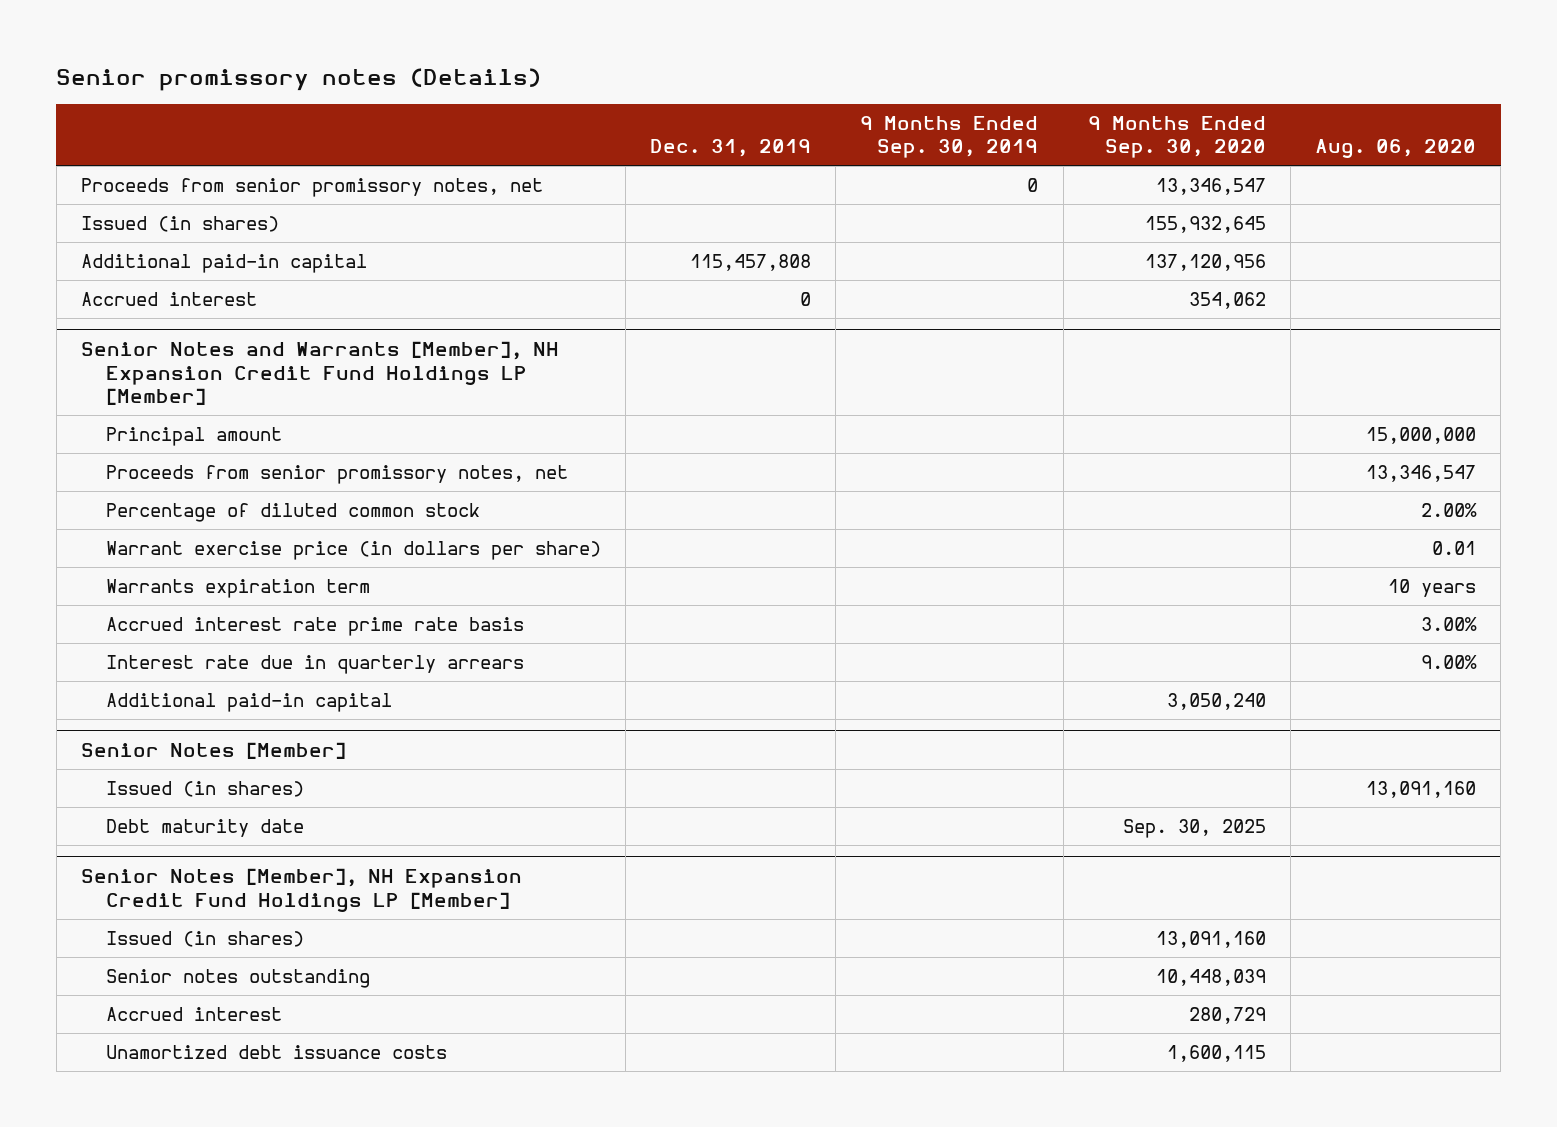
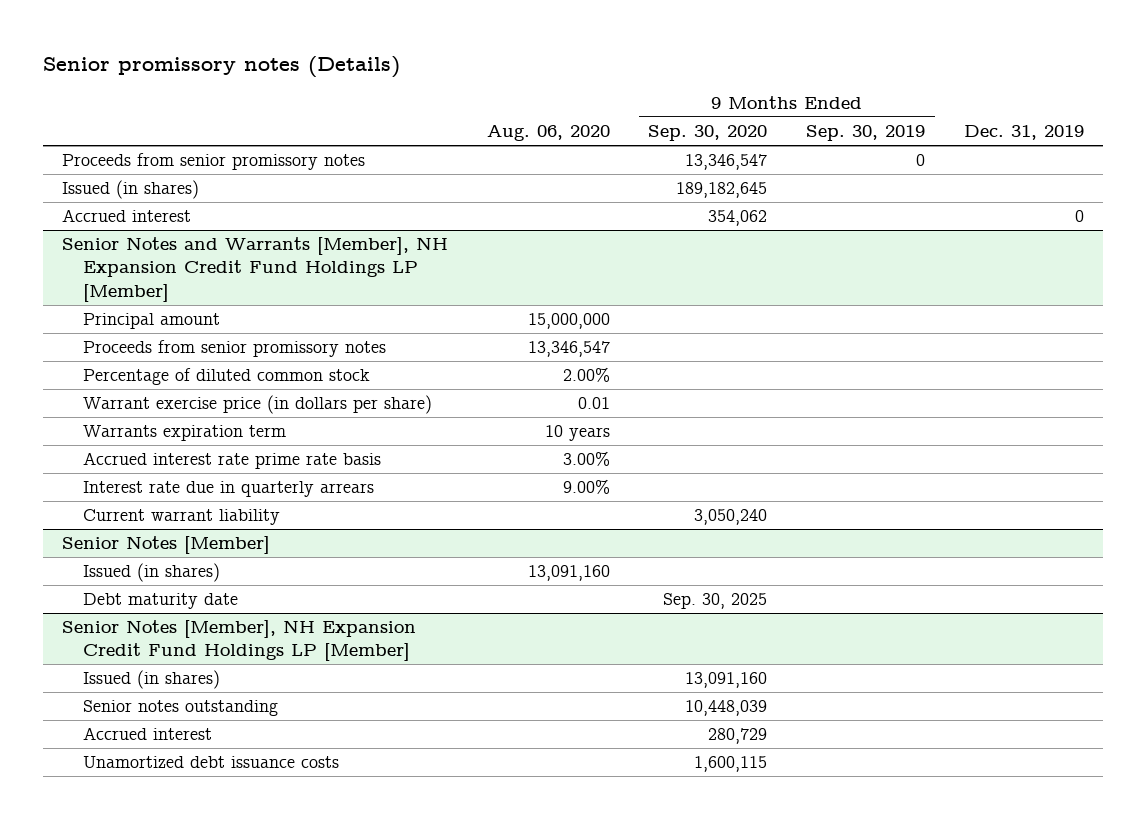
[80,254,367,274] Additional paid-in capital -> none
[80,178,543,198] Proceeds from senior promissory notes, net -> [62,153,366,171] Proceeds from senior promissory notes
[1144,216,1266,234] 155,932,645 -> [676,182,768,199] 189,182,645
[106,465,569,485] Proceeds from senior promissory notes, net -> [82,340,386,358] Proceeds from senior promissory notes
[106,693,393,713] Additional paid-in capital -> [82,509,280,526] Current warrant liability

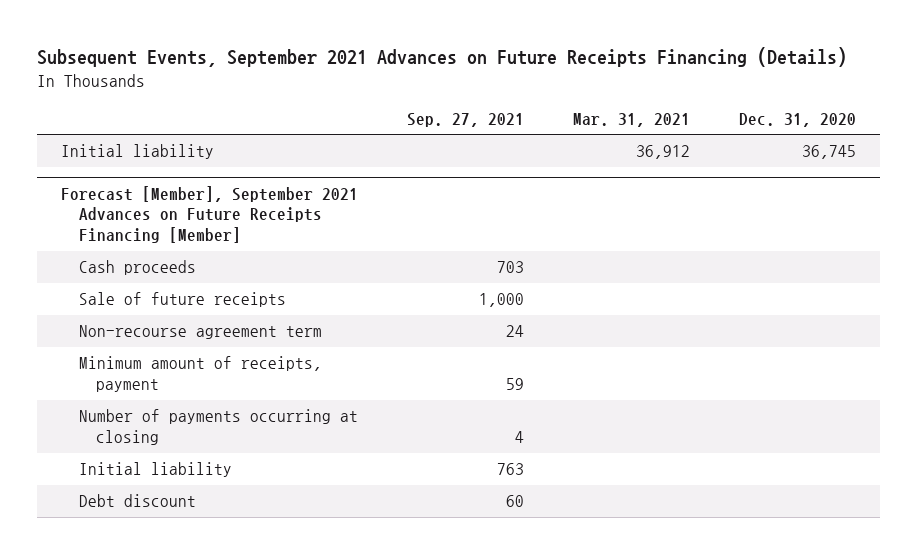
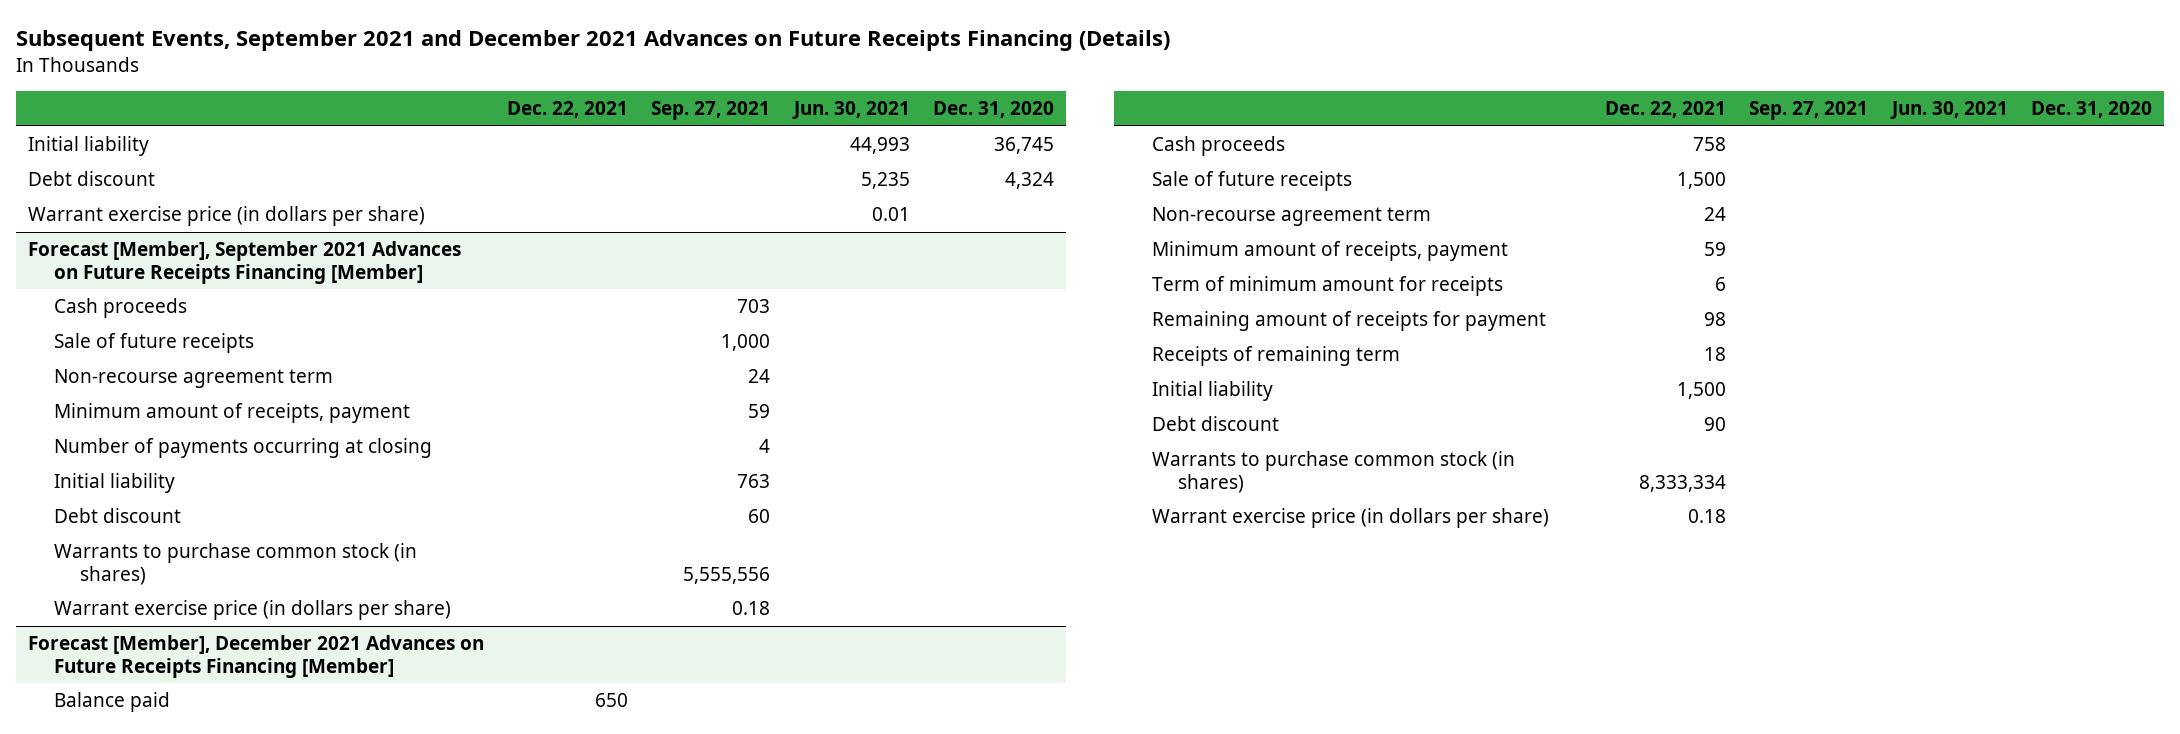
[36,47,847,68] Subsequent Events, September 2021 Advances on Future Receipts Financing (Details) -> [16,29,1171,51] Subsequent Events, September 2021 and December 2021 Advances on Future Receipts Financing (Details)
[572,112,690,127] Mar. 31, 2021 -> none
none -> [507,101,629,119] Dec. 22, 2021
none -> [791,101,910,120] Jun. 30, 2021
none -> [27,171,155,187] Debt discount
none -> [27,206,425,227] Warrant exercise price (in dollars per share)
none -> [53,543,417,585] Warrants to purchase common stock (in shares)
none -> [53,600,451,621] Warrant exercise price (in dollars per share)
none -> [27,635,484,678] Forecast [Member], December 2021 Advances on Future Receipts Financing [Member]
none -> [53,692,170,713] Balance paid
none -> [1151,136,1285,157] Cash proceeds
none -> [1151,171,1352,192] Sale of future receipts
none -> [1151,207,1431,227] Non-recourse agreement term
none -> [1151,241,1508,262] Minimum amount of receipts, payment
none -> [1151,276,1503,297] Term of minimum amount for receipts
none -> [1151,311,1546,332] Remaining amount of receipts for payment
none -> [1151,346,1400,367] Receipts of remaining term
none -> [1151,381,1273,402] Initial liability
none -> [1151,416,1279,432] Debt discount
none -> [1151,451,1515,493] Warrants to purchase common stock (in shares)
none -> [1151,508,1549,529] Warrant exercise price (in dollars per share)

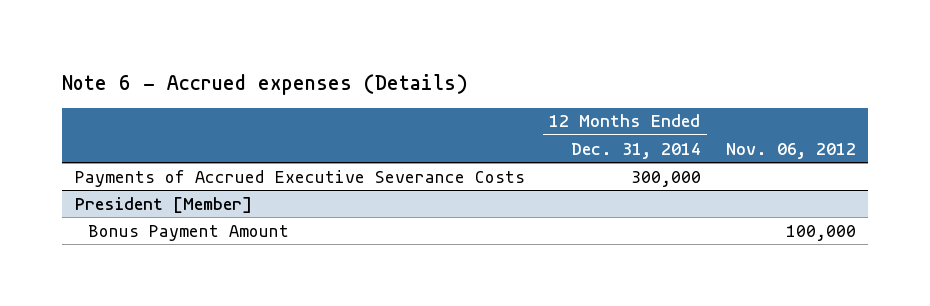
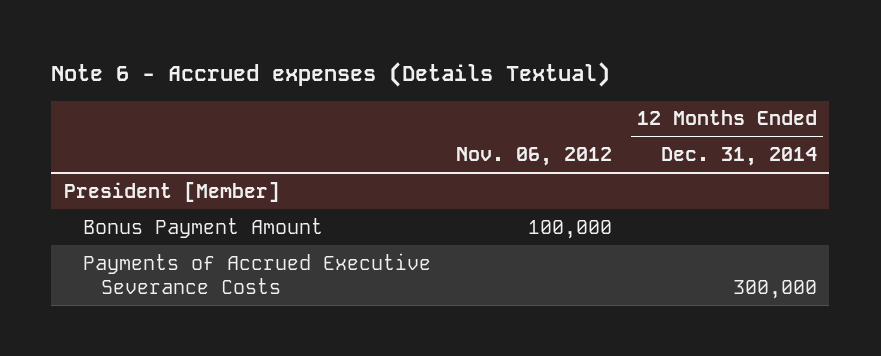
[62,73,469,95] Note 6 - Accrued expenses (Details) -> [51,62,611,88] Note 6 - Accrued expenses (Details Textual)
[74,169,525,187] Payments of Accrued Executive Severance Costs -> none
none -> [82,252,431,295] Payments of Accrued Executive Severance Costs

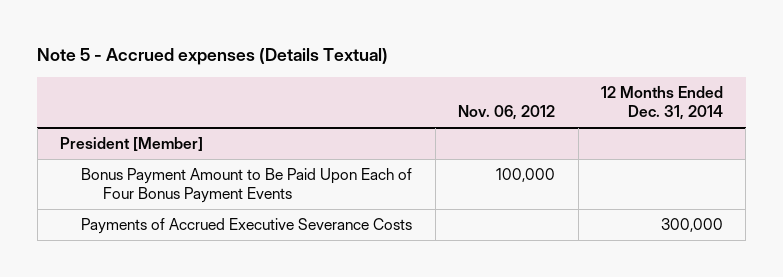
[51,62,611,88] Note 6 - Accrued expenses (Details Textual) -> [37,48,389,66] Note 5 - Accrued expenses (Details Textual)
[82,217,323,238] Bonus Payment Amount -> none
none -> [81,168,413,204] Bonus Payment Amount to Be Paid Upon Each of Four Bonus Payment Events

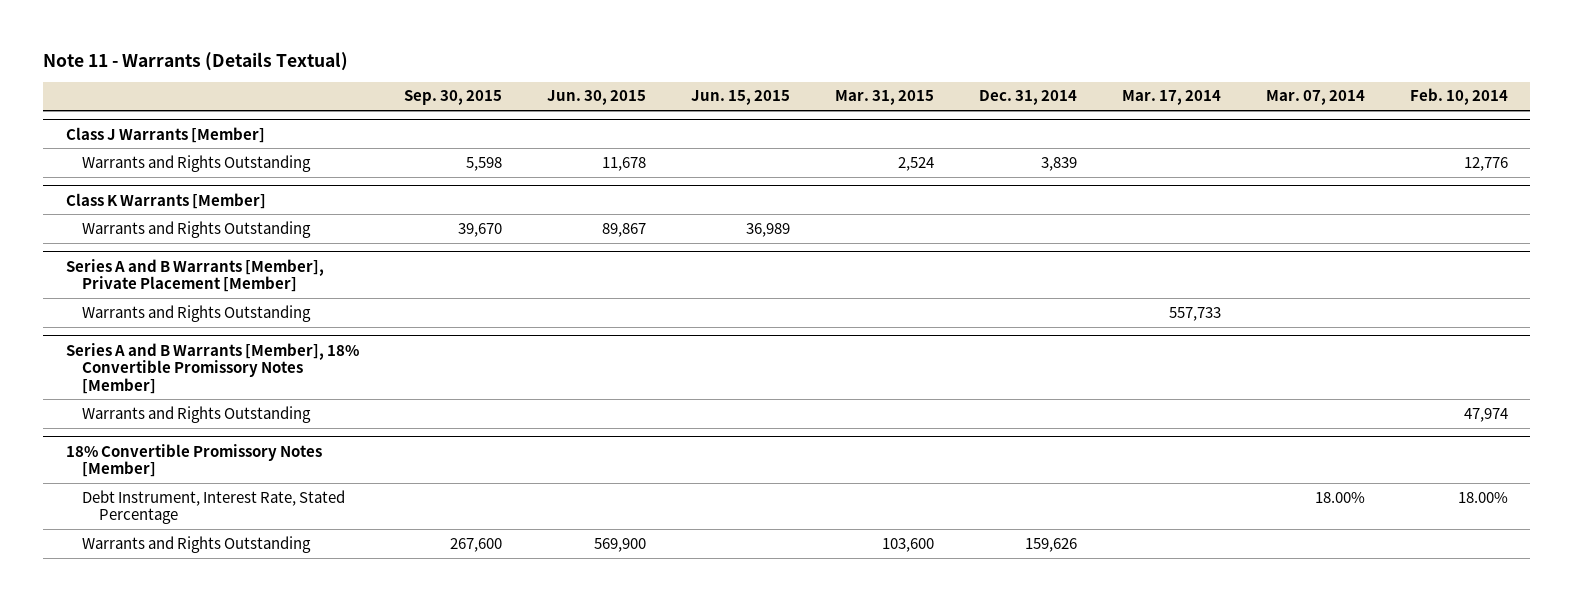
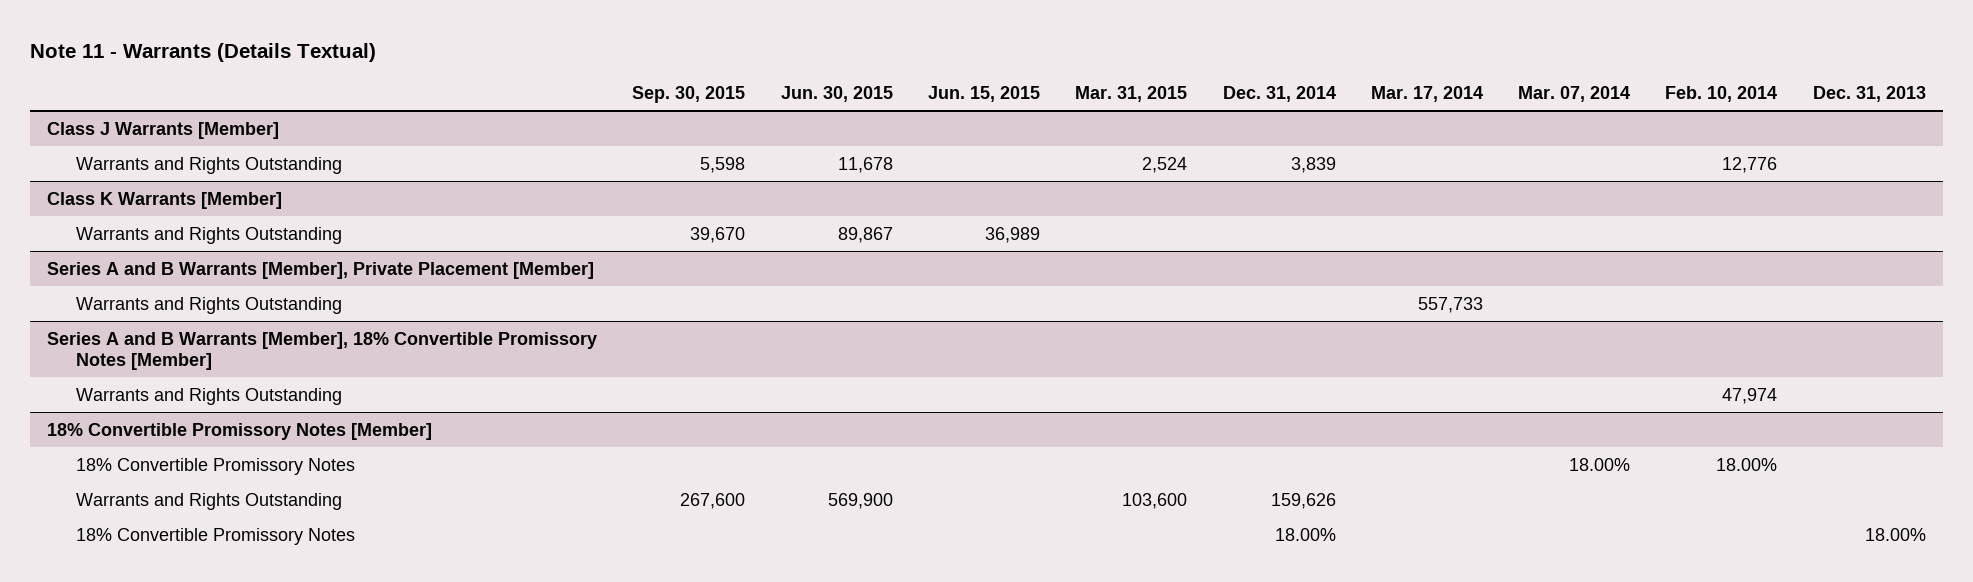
none -> [1812,86,1926,103] Dec. 31, 2013
[82,489,346,525] Debt Instrument, Interest Rate, Stated Percentage -> [75,457,355,475] 18% Convertible Promissory Notes
none -> [75,527,355,545] 18% Convertible Promissory Notes

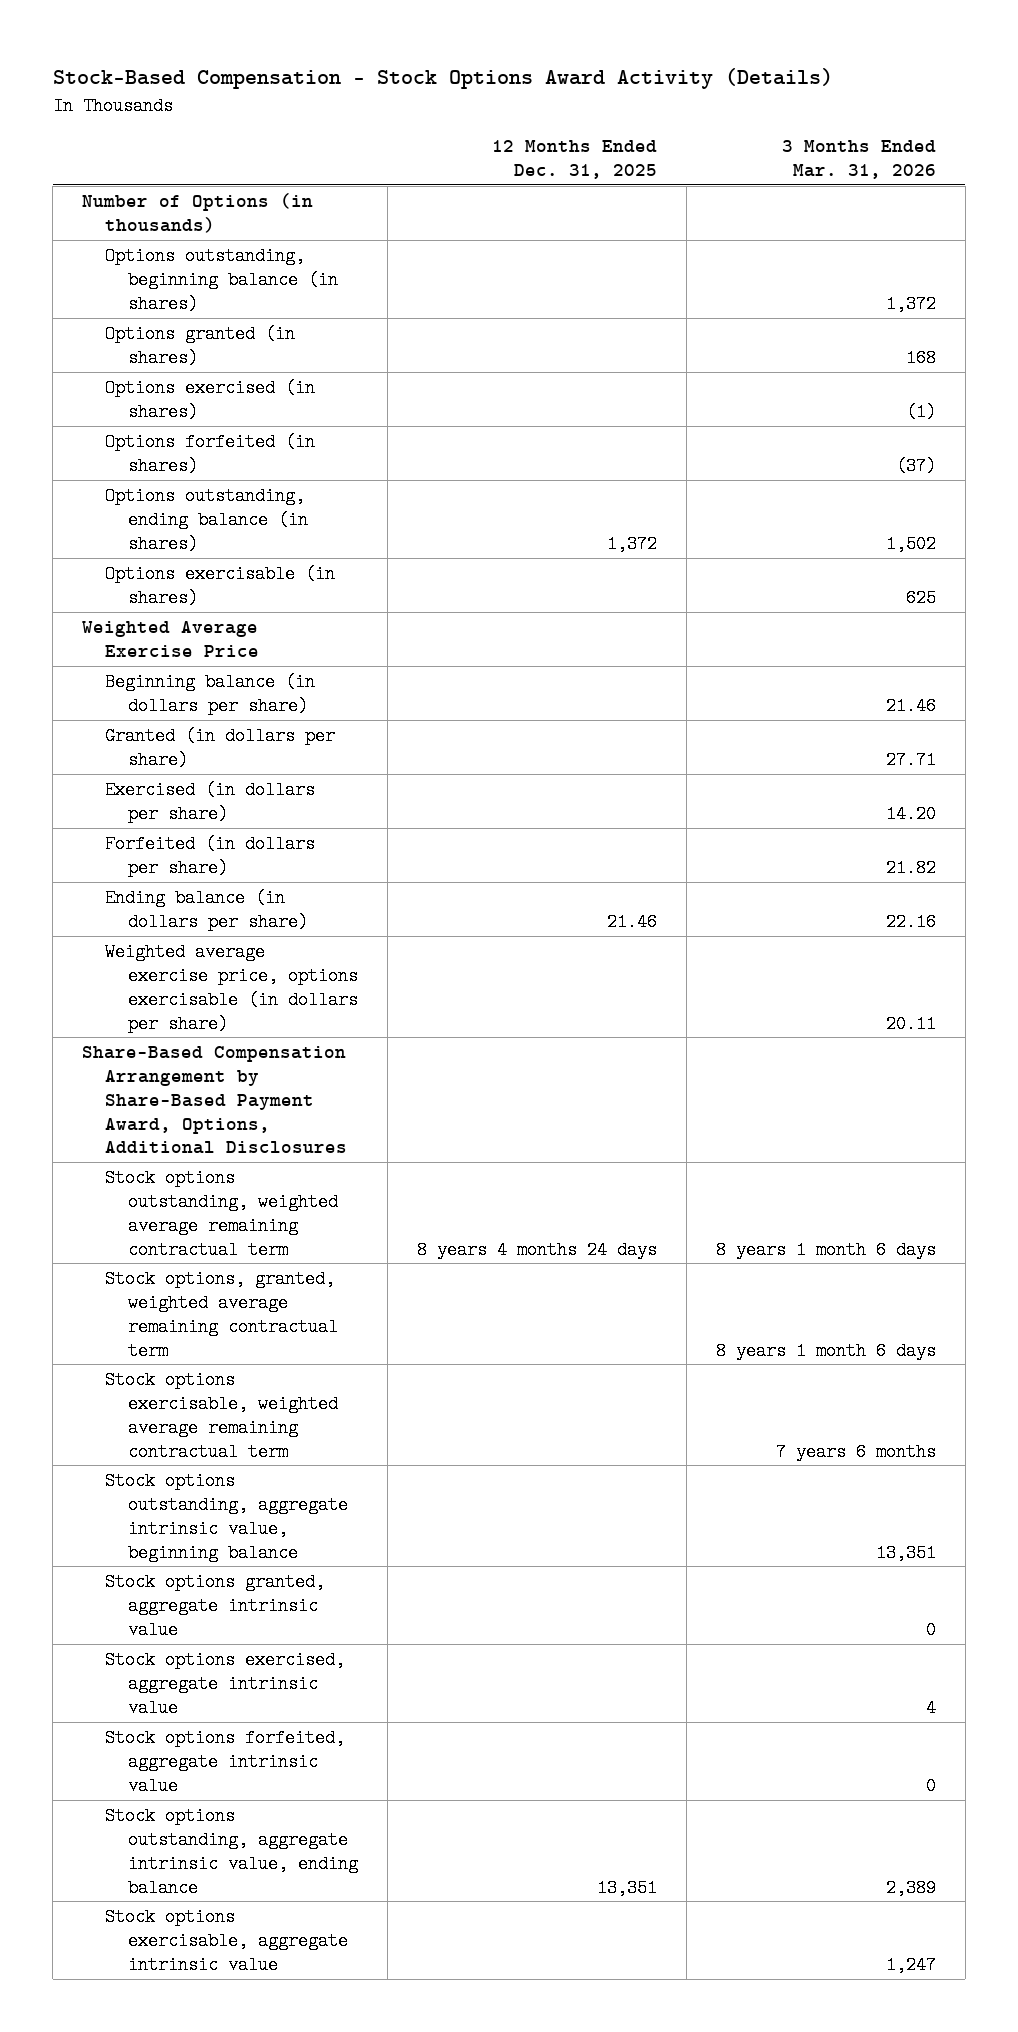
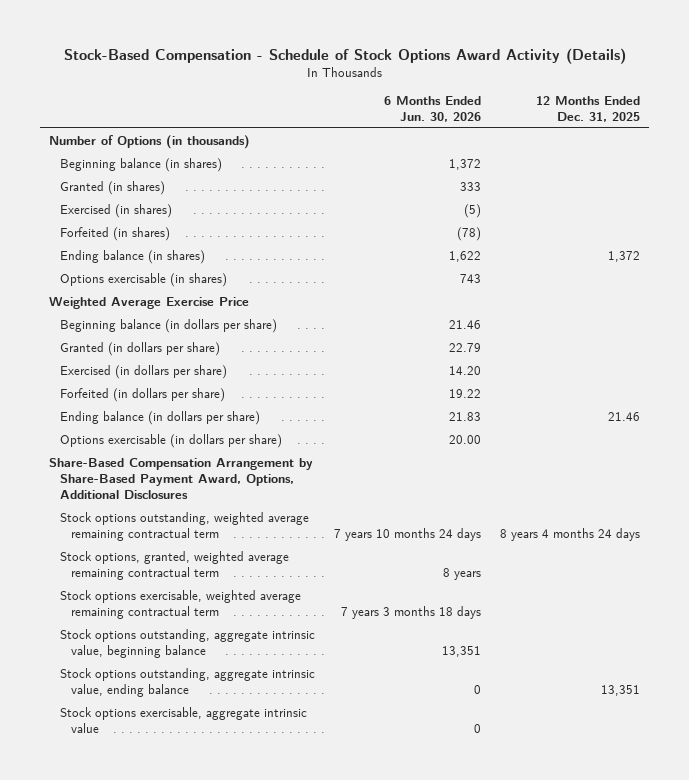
[52,67,833,89] Stock-Based Compensation - Stock Options Award Activity (Details) -> [63,47,626,64] Stock-Based Compensation - Schedule of Stock Options Award Activity (Details)
[781,140,936,179] 3 Months Ended Mar. 31, 2026 -> none
none -> [384,96,482,122] 6 Months Ended Jun. 30, 2026
[105,247,338,313] Options outstanding, beginning balance (in shares) -> [60,157,223,172] Beginning balance (in shares)
[105,325,296,367] Options granted (in shares) -> [60,180,166,195] Granted (in shares)
[105,379,316,421] Options exercised (in shares) -> [60,203,173,218] Exercised (in shares)
[105,433,316,475] Options forfeited (in shares) -> [60,226,171,241] Forfeited (in shares)
[105,487,308,553] Options outstanding, ending balance (in shares) -> [60,249,206,264] Ending balance (in shares)
[105,943,358,1033] Weighted average exercise price, options exercisable (in dollars per share) -> [60,433,283,448] Options exercisable (in dollars per share)
[105,1573,326,1639] Stock options granted, aggregate intrinsic value -> none
[105,1651,346,1717] Stock options exercised, aggregate intrinsic value -> none
[105,1729,346,1795] Stock options forfeited, aggregate intrinsic value -> none

